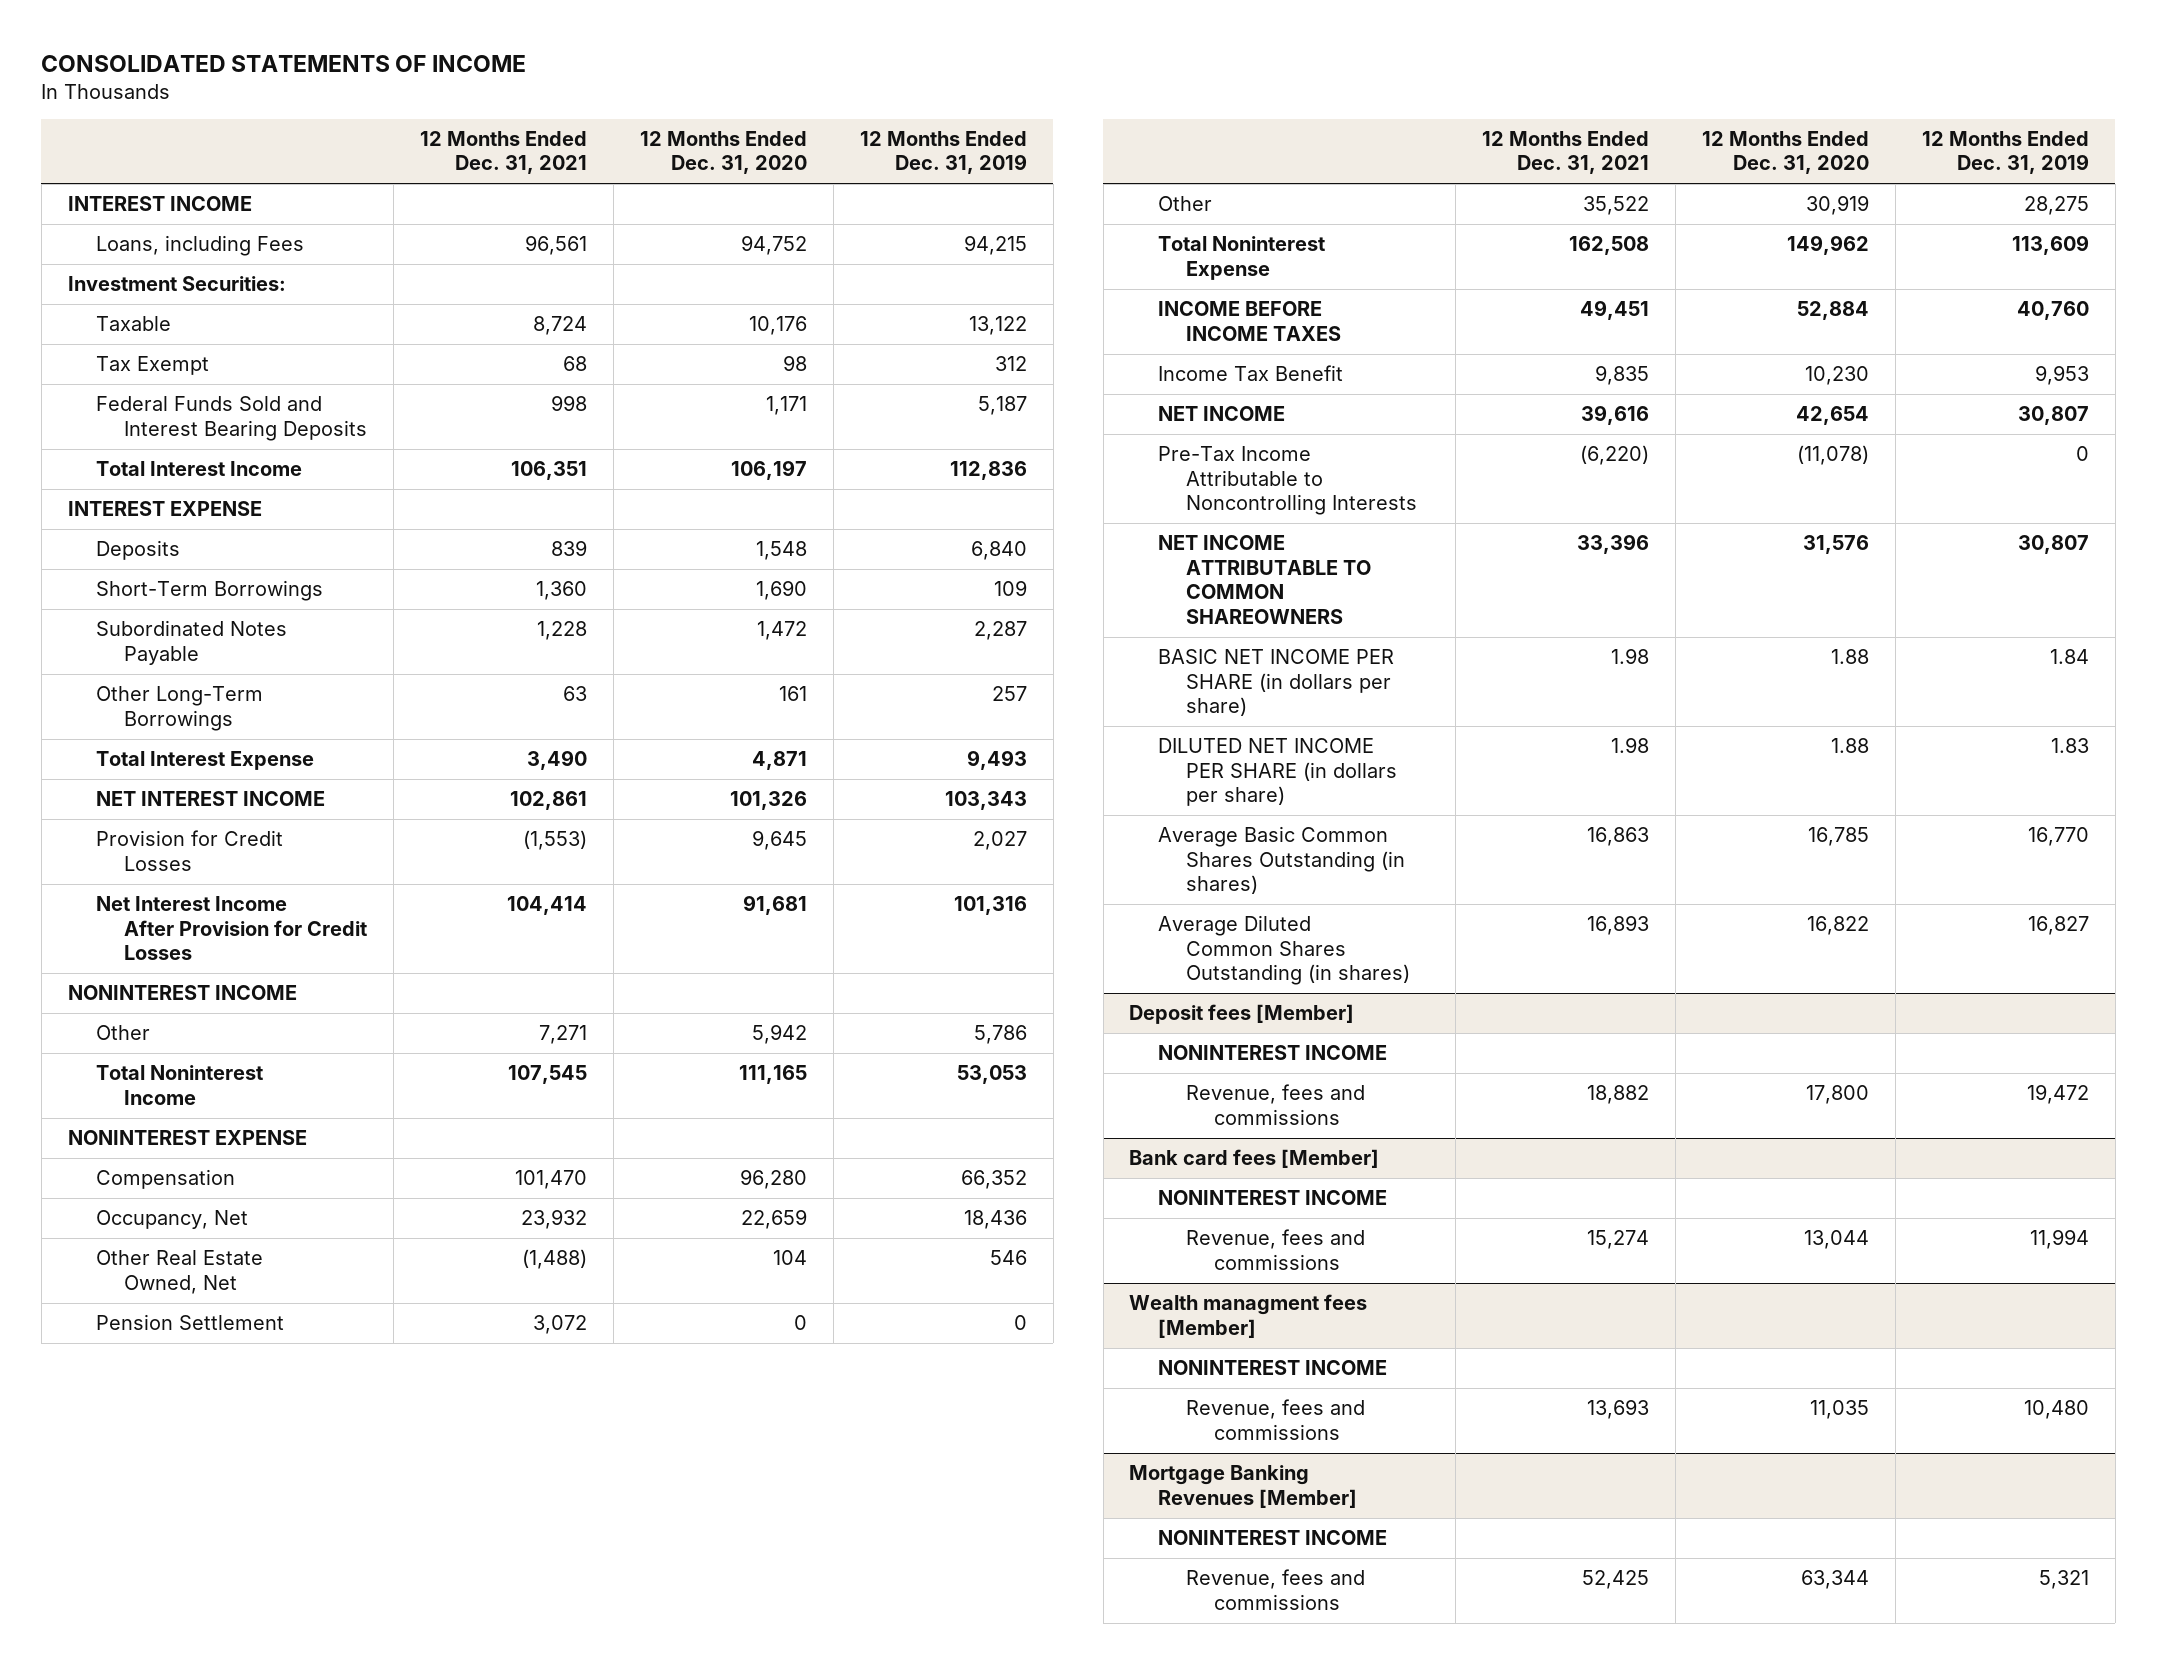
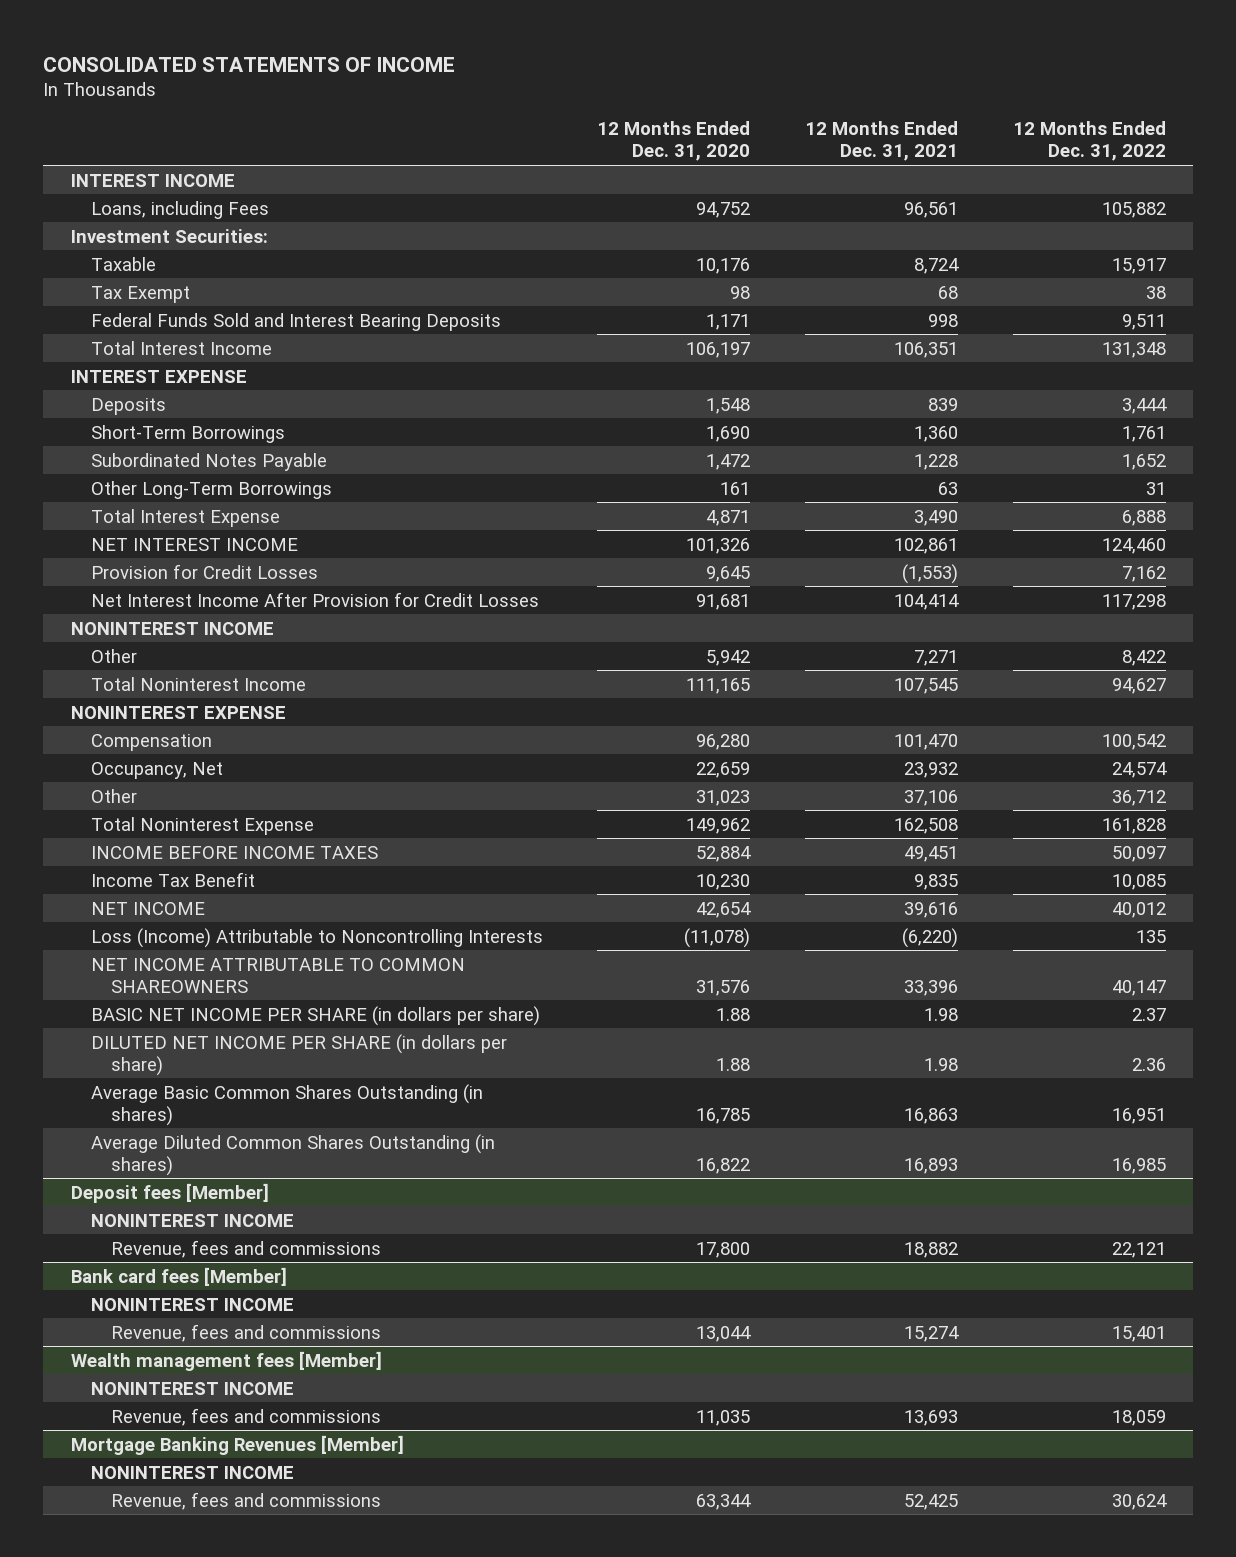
[860,130,1028,175] 12 Months Ended Dec. 31, 2019 -> none
none -> [1012,121,1166,162] 12 Months Ended Dec. 31, 2022
[95,1250,263,1294] Other Real Estate Owned, Net -> none
[95,1314,284,1331] Pension Settlement -> none
[1582,196,1649,216] 35,522 -> [904,789,959,806] 37,106
[1805,195,1869,216] 30,919 -> [696,789,751,806] 31,023
[1157,446,1417,516] Pre-Tax Income Attributable to Noncontrolling Interests -> [90,927,543,948] Loss (Income) Attributable to Noncontrolling Interests
[1129,1294,1368,1338] Wealth managment fees [Member] -> [70,1350,382,1371] Wealth management fees [Member]

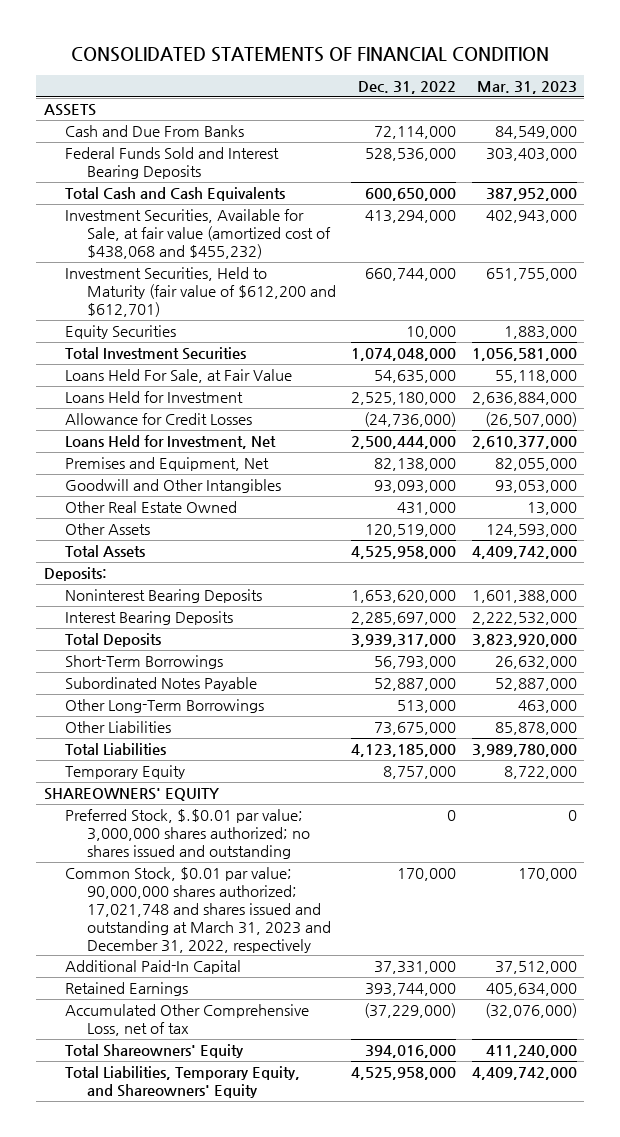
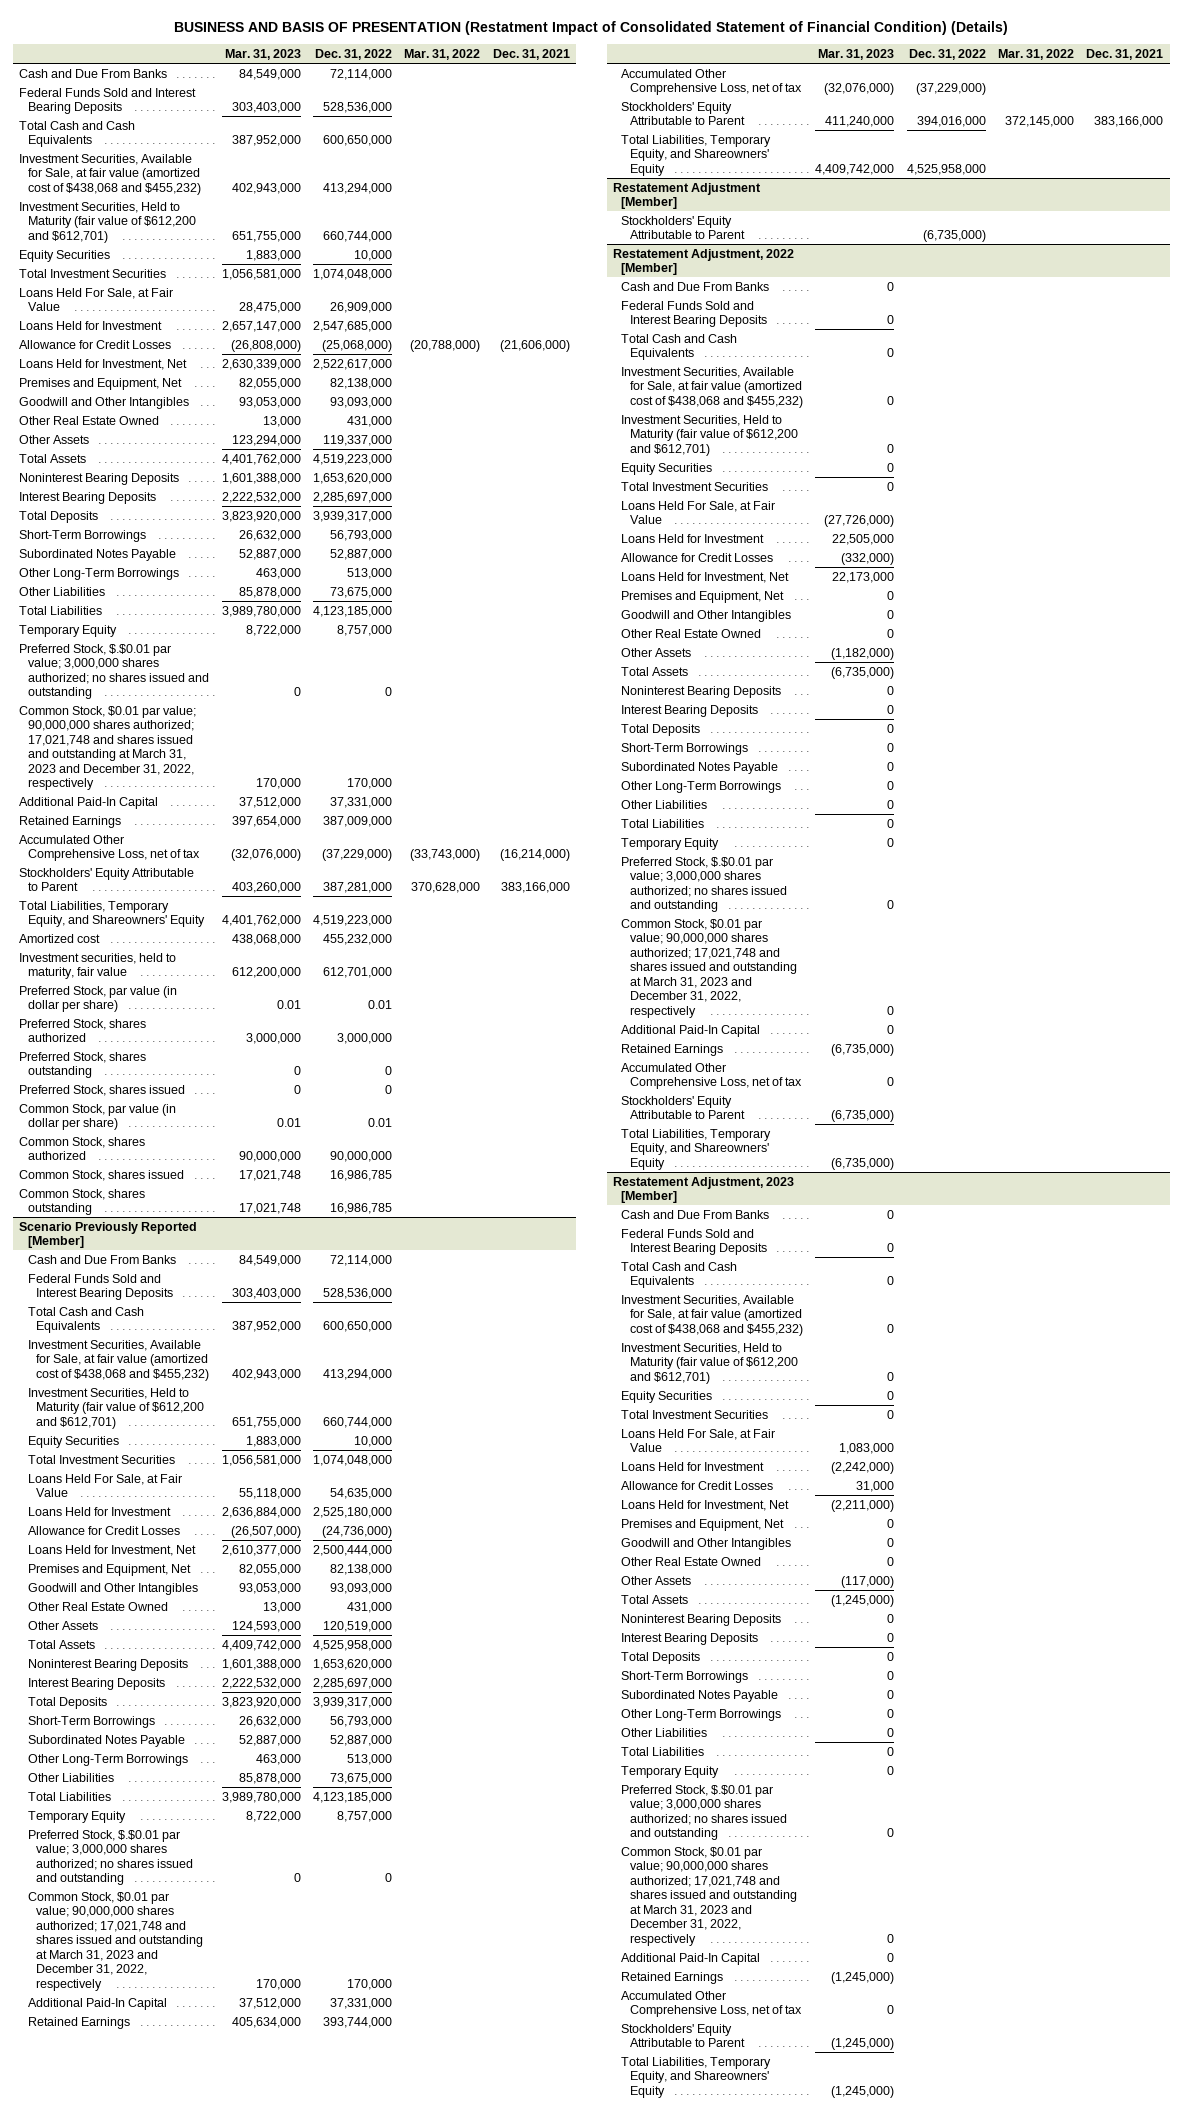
[71,46,550,62] CONSOLIDATED STATEMENTS OF FINANCIAL CONDITION -> [174,20,1009,35] BUSINESS AND BASIS OF PRESENTATION (Restatment Impact of Consolidated Statement of Financial Condition) (Details)
none -> [404,48,481,60] Mar. 31, 2022
none -> [492,48,570,60] Dec. 31, 2021
[43,104,96,117] ASSETS -> none
none -> [19,287,174,312] Loans Held For Sale, at Fair Value
none -> [19,320,163,330] Loans Held for Investment
none -> [19,339,172,349] Allowance for Credit Losses
none -> [19,358,188,370] Loans Held for Investment, Net
none -> [19,377,183,390] Premises and Equipment, Net
none -> [19,396,190,409] Goodwill and Other Intangibles
none -> [19,415,160,425] Other Real Estate Owned
none -> [19,434,90,444] Other Assets
none -> [19,453,87,463] Total Assets
none -> [19,472,180,485] Noninterest Bearing Deposits
none -> [19,491,157,504] Interest Bearing Deposits
none -> [19,510,99,523] Total Deposits
none -> [19,529,147,542] Short-Term Borrowings
none -> [19,548,177,561] Subordinated Notes Payable
none -> [19,567,180,580] Other Long-Term Borrowings
none -> [19,586,106,596] Other Liabilities
none -> [19,605,103,615] Total Liabilities
none -> [19,624,118,637] Temporary Equity
none -> [19,643,209,700] Preferred Stock, $.$0.01 par value; 3,000,000 shares authorized; no shares issued and outstanding
none -> [19,705,197,791] Common Stock, $0.01 par value; 90,000,000 shares authorized; 17,021,748 and shares issued and outstanding at March 31, 2023 and December 31, 2022, respectively
none -> [19,796,159,809] Additional Paid-In Capital
none -> [19,815,122,828] Retained Earnings
none -> [19,834,200,862] Accumulated Other Comprehensive Loss, net of tax
none -> [19,867,195,892] Stockholders' Equity Attributable to Parent
none -> [19,900,205,928] Total Liabilities, Temporary Equity, and Shareowners' Equity
none -> [19,933,101,943] Amortized cost
none -> [19,952,177,980] Investment securities, held to maturity, fair value
none -> [19,985,178,1013] Preferred Stock, par value (in dollar per share)
none -> [19,1018,147,1043] Preferred Stock, shares authorized
none -> [19,1051,147,1079] Preferred Stock, shares outstanding
none -> [19,1084,186,1096] Preferred Stock, shares issued
none -> [19,1103,177,1131] Common Stock, par value (in dollar per share)
none -> [19,1136,146,1161] Common Stock, shares authorized
none -> [19,1169,185,1181] Common Stock, shares issued
none -> [19,1188,146,1216] Common Stock, shares outstanding
none -> [19,1221,198,1249] Scenario Previously Reported [Member]
none -> [27,1254,176,1264] Cash and Due From Banks
none -> [27,1273,174,1301] Federal Funds Sold and Interest Bearing Deposits
none -> [27,1306,144,1334] Total Cash and Cash Equivalents
none -> [27,1339,210,1381] Investment Securities, Available for Sale, at fair value (amortized cost of $438,068 and $455,232)
none -> [27,1387,205,1429] Investment Securities, Held to Maturity (fair value of $612,200 and $612,701)
none -> [27,1435,119,1448] Equity Securities
none -> [27,1454,175,1464] Total Investment Securities
[43,567,107,582] Deposits: -> none
[43,788,219,802] SHAREOWNERS' EQUITY -> none
[65,1044,245,1059] Total Shareowners' Equity -> [621,101,745,126] Stockholders' Equity Attributable to Parent
none -> [612,182,761,210] Restatement Adjustment [Member]
none -> [621,215,745,240] Stockholders' Equity Attributable to Parent
none -> [612,248,794,276] Restatement Adjustment, 2022 [Member]
none -> [621,281,770,291] Cash and Due From Banks
none -> [621,300,767,328] Federal Funds Sold and Interest Bearing Deposits
none -> [621,333,738,361] Total Cash and Cash Equivalents
none -> [621,366,803,408] Investment Securities, Available for Sale, at fair value (amortized cost of $438,068 and $455,232)
none -> [621,414,798,456] Investment Securities, Held to Maturity (fair value of $612,200 and $612,701)
none -> [621,462,713,475] Equity Securities
none -> [621,481,769,491] Total Investment Securities
none -> [621,500,776,525] Loans Held For Sale, at Fair Value
none -> [621,533,765,543] Loans Held for Investment
none -> [621,552,774,562] Allowance for Credit Losses
none -> [621,571,790,583] Loans Held for Investment, Net
none -> [621,590,785,603] Premises and Equipment, Net
none -> [621,609,792,622] Goodwill and Other Intangibles
none -> [621,628,762,638] Other Real Estate Owned
none -> [621,647,692,657] Other Assets
none -> [621,666,689,676] Total Assets
none -> [621,685,782,698] Noninterest Bearing Deposits
none -> [621,704,759,717] Interest Bearing Deposits
none -> [621,723,701,736] Total Deposits
none -> [621,742,749,755] Short-Term Borrowings
none -> [621,761,779,774] Subordinated Notes Payable
none -> [621,780,782,793] Other Long-Term Borrowings
none -> [621,799,708,809] Other Liabilities
none -> [621,818,705,828] Total Liabilities
none -> [621,837,720,850] Temporary Equity
none -> [621,856,787,913] Preferred Stock, $.$0.01 par value; 3,000,000 shares authorized; no shares issued and outstanding
none -> [621,918,797,1018] Common Stock, $0.01 par value; 90,000,000 shares authorized; 17,021,748 and shares issued and outstanding at March 31, 2023 and December 31, 2022, respectively
none -> [621,1024,761,1037] Additional Paid-In Capital
none -> [621,1043,724,1056] Retained Earnings
none -> [621,1062,802,1090] Accumulated Other Comprehensive Loss, net of tax
none -> [621,1095,745,1120] Stockholders' Equity Attributable to Parent
none -> [621,1128,772,1170] Total Liabilities, Temporary Equity, and Shareowners' Equity
none -> [612,1176,794,1204] Restatement Adjustment, 2023 [Member]
none -> [621,1209,770,1219] Cash and Due From Banks
none -> [621,1228,767,1256] Federal Funds Sold and Interest Bearing Deposits
none -> [621,1261,738,1289] Total Cash and Cash Equivalents
none -> [621,1294,803,1336] Investment Securities, Available for Sale, at fair value (amortized cost of $438,068 and $455,232)
none -> [621,1342,798,1384] Investment Securities, Held to Maturity (fair value of $612,200 and $612,701)
none -> [621,1390,713,1403] Equity Securities
none -> [621,1409,769,1419] Total Investment Securities
none -> [621,1428,776,1453] Loans Held For Sale, at Fair Value
none -> [621,1461,765,1471] Loans Held for Investment
none -> [621,1480,774,1490] Allowance for Credit Losses
none -> [621,1499,790,1511] Loans Held for Investment, Net
none -> [621,1518,785,1531] Premises and Equipment, Net
none -> [621,1537,792,1550] Goodwill and Other Intangibles
none -> [621,1556,762,1566] Other Real Estate Owned
none -> [621,1575,692,1585] Other Assets
none -> [621,1594,689,1604] Total Assets
none -> [621,1613,782,1626] Noninterest Bearing Deposits
none -> [621,1632,759,1645] Interest Bearing Deposits
none -> [621,1651,701,1664] Total Deposits
none -> [621,1670,749,1683] Short-Term Borrowings
none -> [621,1689,779,1702] Subordinated Notes Payable
none -> [621,1708,782,1721] Other Long-Term Borrowings
none -> [621,1727,708,1737] Other Liabilities
none -> [621,1746,705,1756] Total Liabilities
none -> [621,1765,720,1778] Temporary Equity
none -> [621,1784,787,1841] Preferred Stock, $.$0.01 par value; 3,000,000 shares authorized; no shares issued and outstanding
none -> [621,1846,797,1946] Common Stock, $0.01 par value; 90,000,000 shares authorized; 17,021,748 and shares issued and outstanding at March 31, 2023 and December 31, 2022, respectively
none -> [621,1952,761,1965] Additional Paid-In Capital
none -> [621,1971,724,1984] Retained Earnings
none -> [621,1990,802,2018] Accumulated Other Comprehensive Loss, net of tax
none -> [621,2023,745,2048] Stockholders' Equity Attributable to Parent
none -> [621,2056,772,2098] Total Liabilities, Temporary Equity, and Shareowners' Equity

